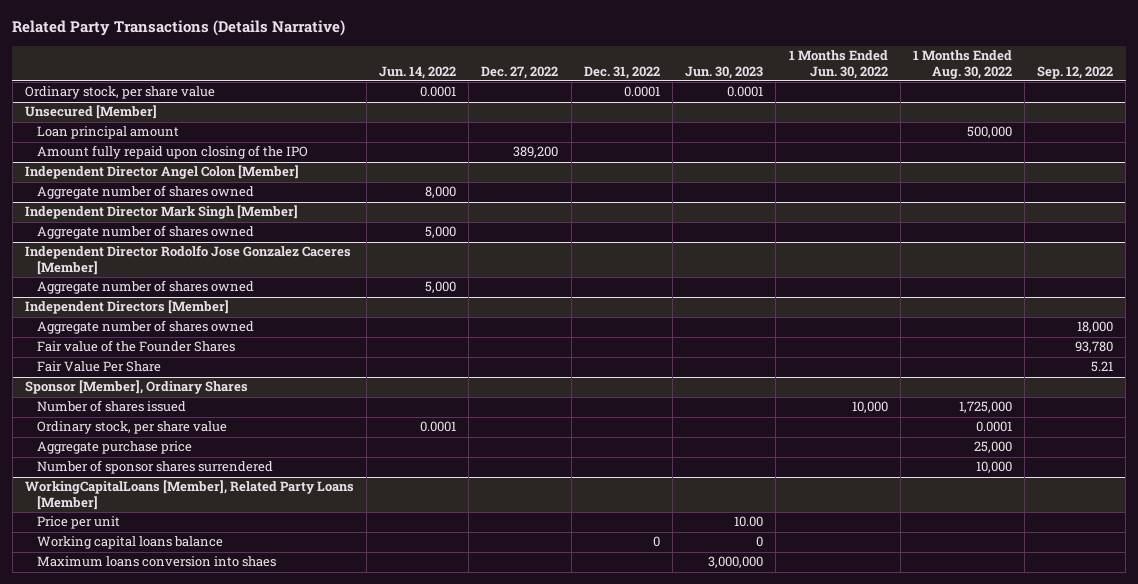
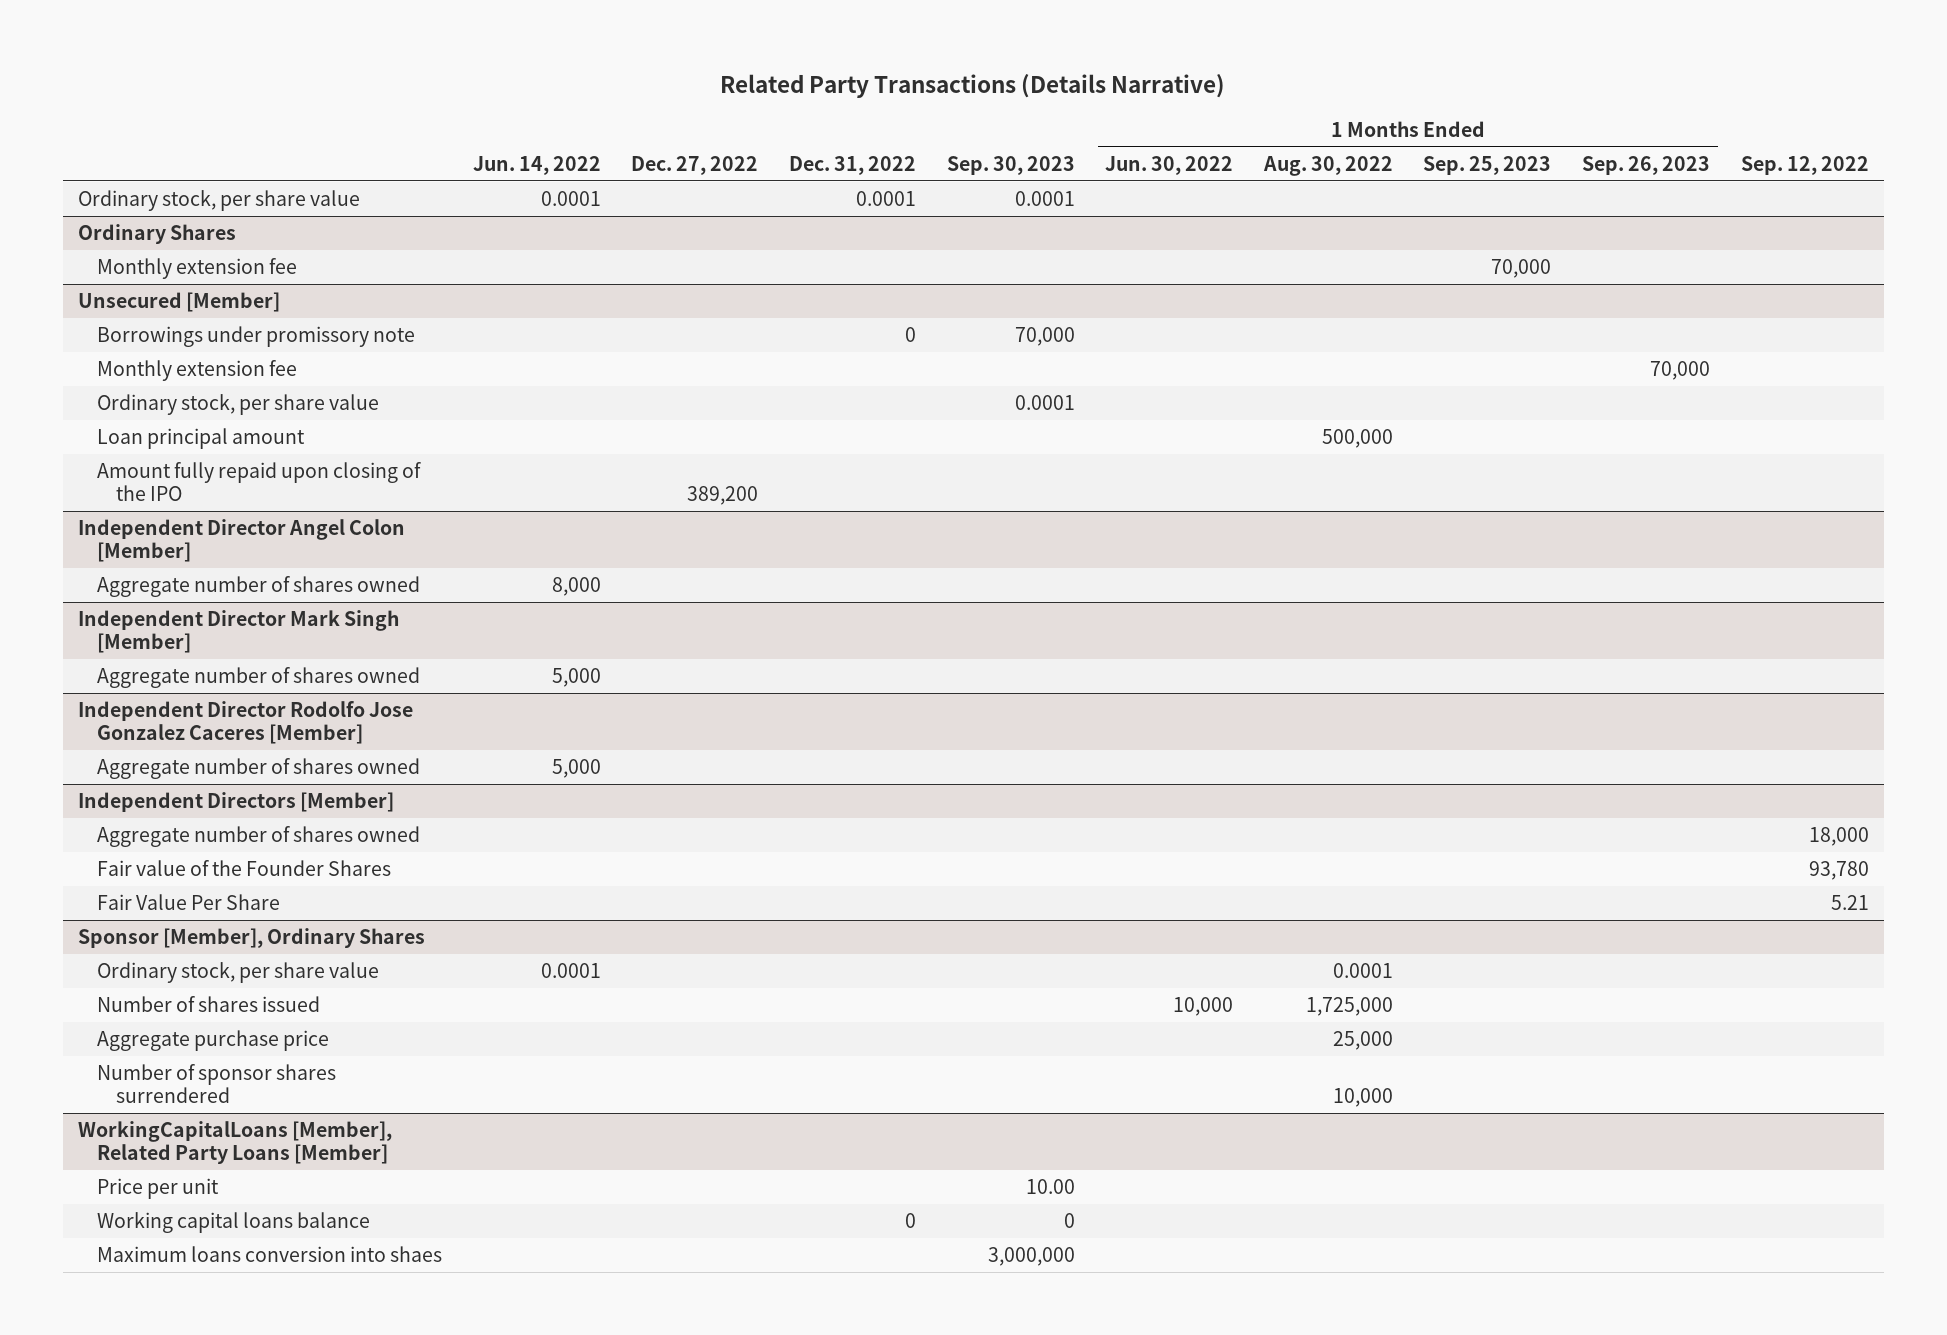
[685,65,764,79] Jun. 30, 2023 -> none
none -> [946,155,1075,175] Sep. 30, 2023
none -> [1423,155,1552,175] Sep. 25, 2023
none -> [1581,155,1710,175] Sep. 26, 2023
none -> [78,224,237,245] Ordinary Shares
none -> [97,258,298,280] Monthly extension fee
none -> [97,326,416,348] Borrowings under promissory note
none -> [97,360,298,382] Monthly extension fee
none -> [97,394,380,416] Ordinary stock, per share value
[37,400,187,413] Number of shares issued -> [97,996,321,1013] Number of shares issued

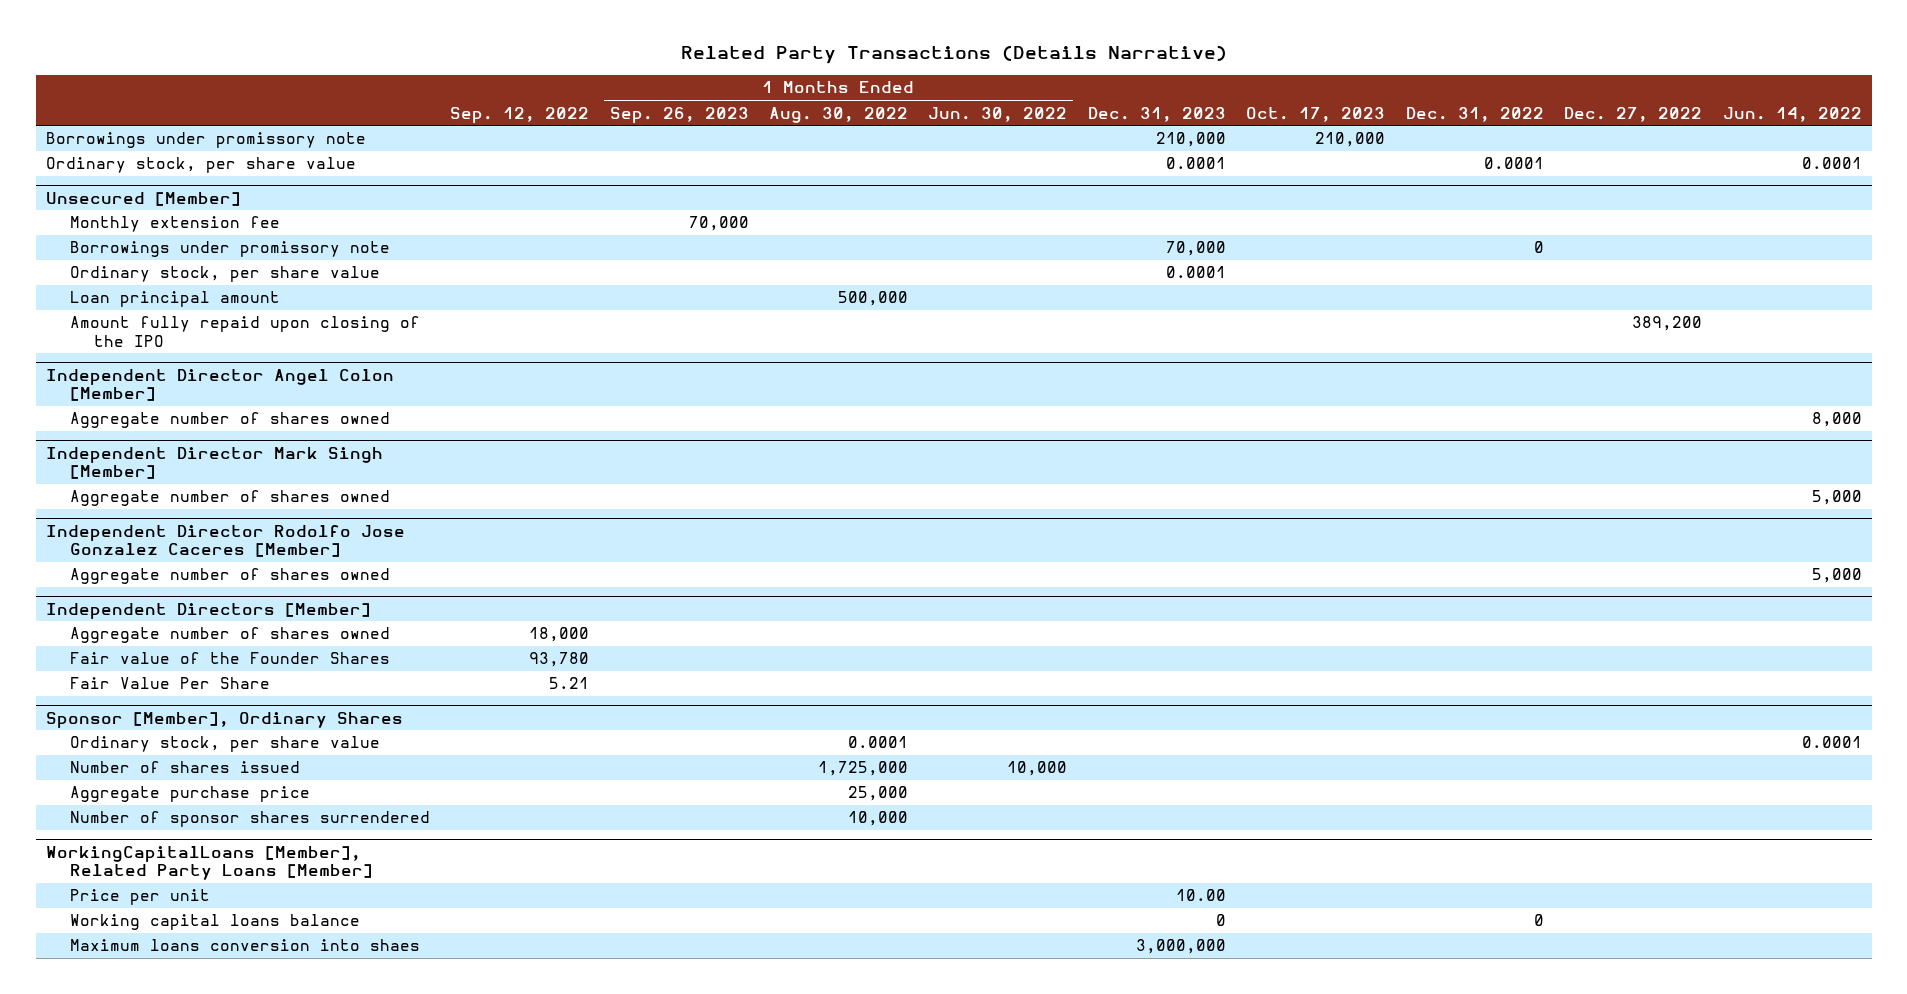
[946,155,1075,175] Sep. 30, 2023 -> none
[1423,155,1552,175] Sep. 25, 2023 -> none
none -> [1087,106,1226,122] Dec. 31, 2023
none -> [1246,106,1386,122] Oct. 17, 2023
none -> [45,132,366,149] Borrowings under promissory note
[78,224,237,245] Ordinary Shares -> none
[97,258,298,280] Monthly extension fee -> none
[97,326,416,348] Borrowings under promissory note -> [69,241,390,258] Borrowings under promissory note

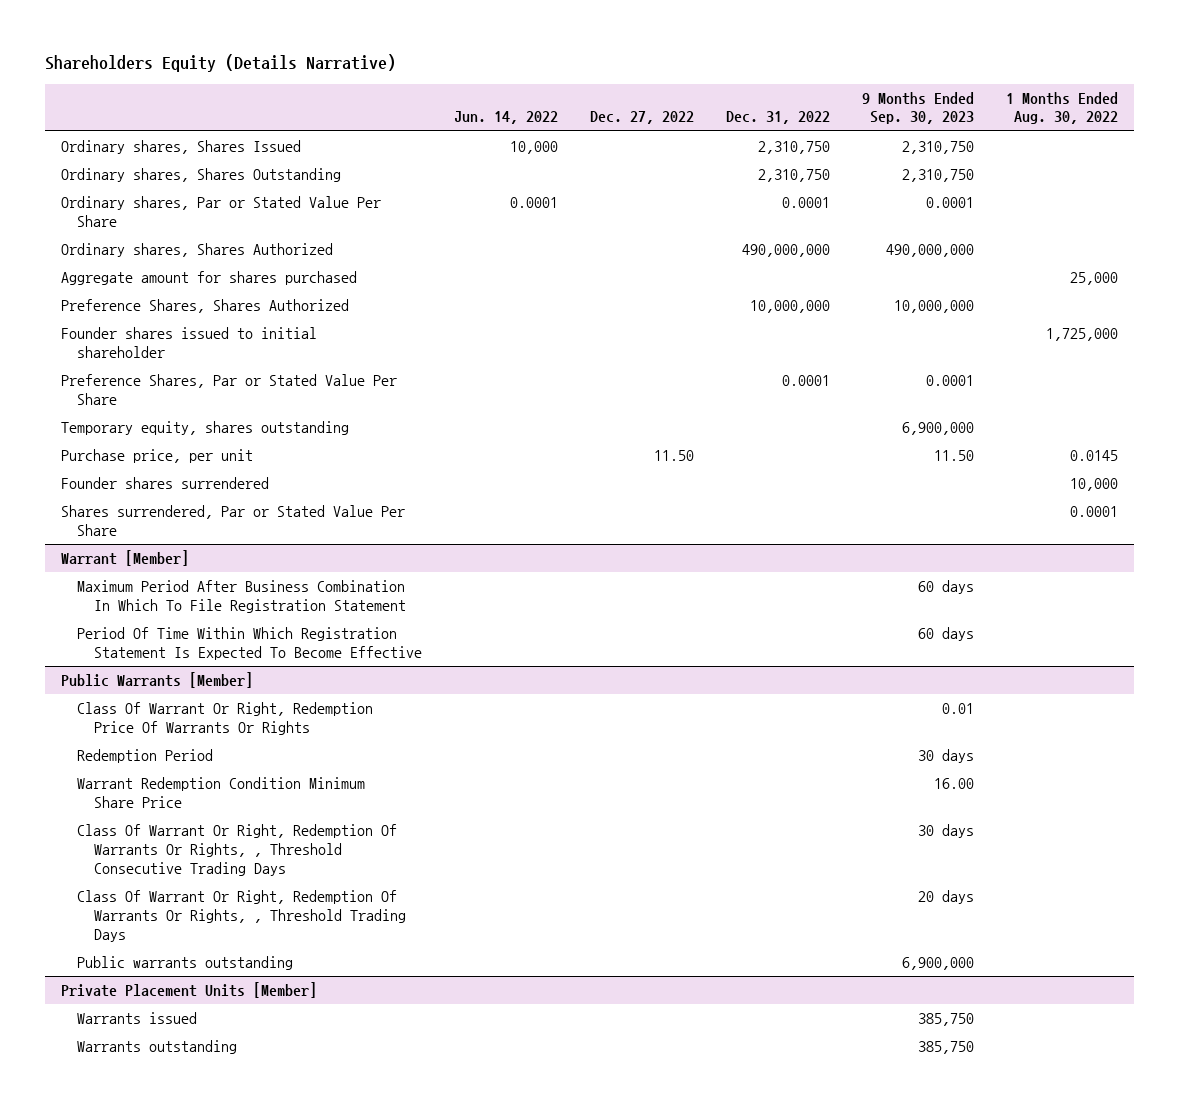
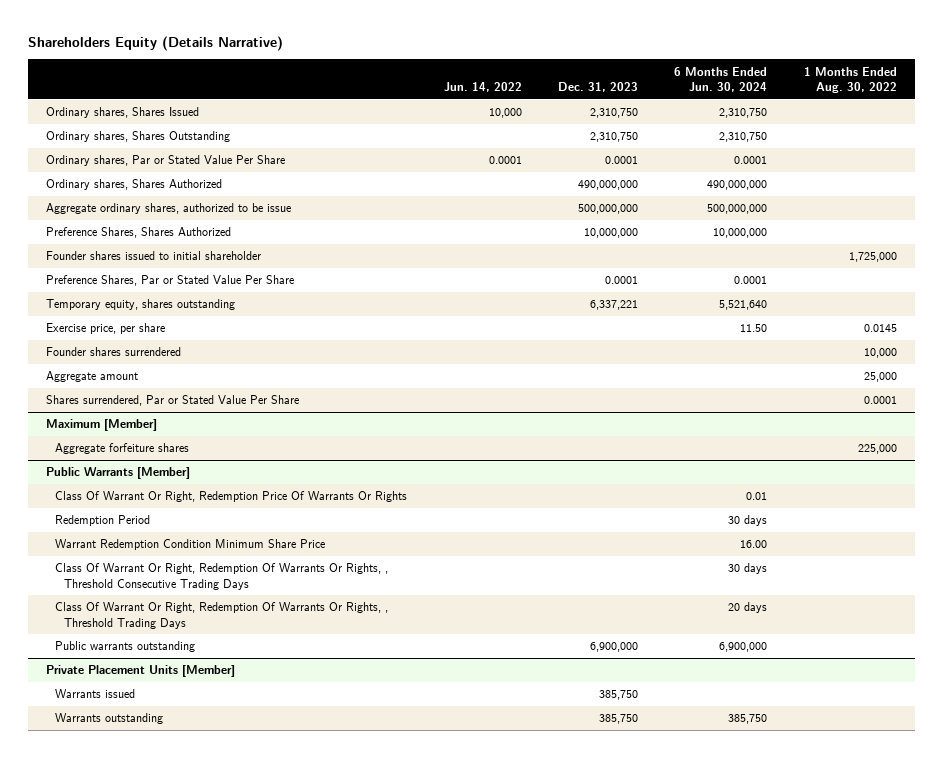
[590,111,695,125] Dec. 27, 2022 -> none
[726,111,831,125] Dec. 31, 2022 -> none
[862,91,975,125] 9 Months Ended Sep. 30, 2023 -> none
none -> [557,81,638,92] Dec. 31, 2023
none -> [674,66,768,92] 6 Months Ended Jun. 30, 2024
[60,270,357,285] Aggregate amount for shares purchased -> none
none -> [46,203,292,215] Aggregate ordinary shares, authorized to be issue
[60,448,253,463] Purchase price, per unit -> [46,323,166,335] Exercise price, per share
none -> [46,371,139,383] Aggregate amount
[60,549,189,566] Warrant [Member] -> none
[77,579,407,613] Maximum Period After Business Combination In Which To File Registration Statement -> none
[77,626,423,660] Period Of Time Within Which Registration Statement Is Expected To Become Effective -> none
none -> [46,419,158,432] Maximum [Member]
none -> [55,443,190,455] Aggregate forfeiture shares

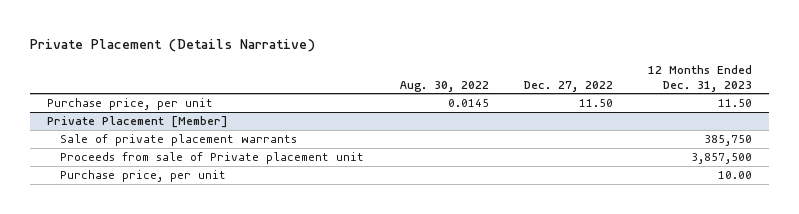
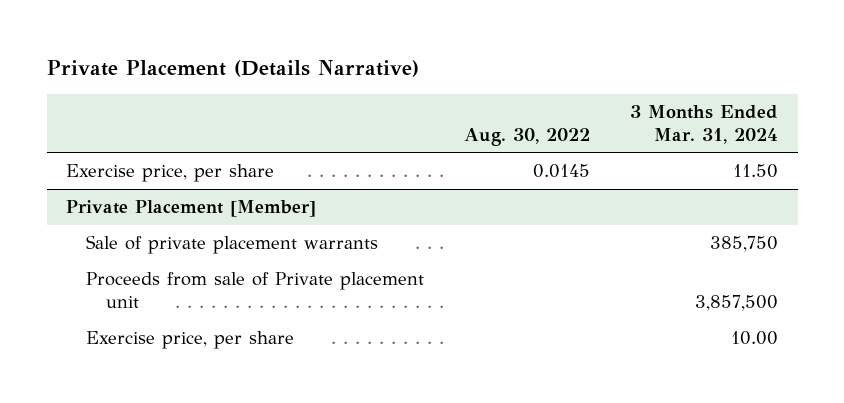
[523,80,613,92] Dec. 27, 2022 -> none
[647,64,752,92] 12 Months Ended Dec. 31, 2023 -> none
none -> [629,104,778,144] 3 Months Ended Mar. 31, 2024
[47,98,214,111] Purchase price, per unit -> [66,164,275,183] Exercise price, per share
[60,170,227,183] Purchase price, per unit -> [86,331,295,350] Exercise price, per share

